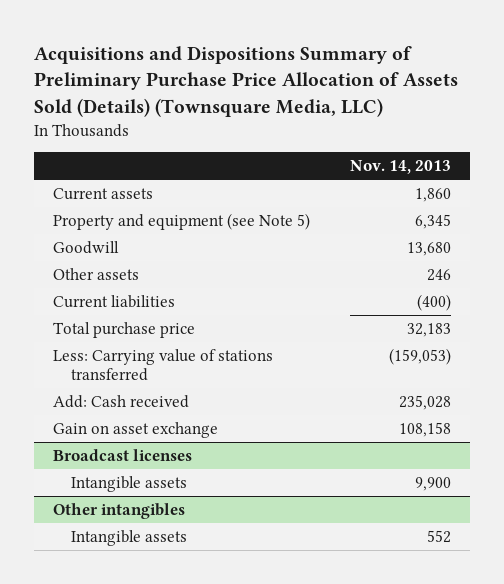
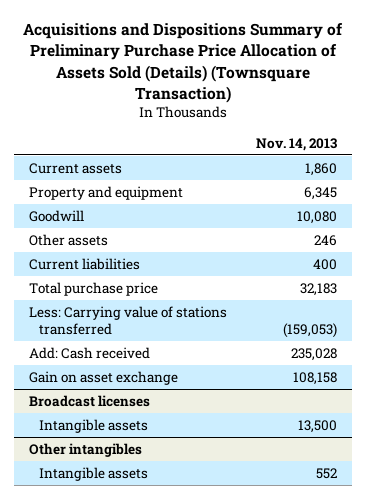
[33,46,458,117] Acquisitions and Dispositions Summary of Preliminary Purchase Price Allocation of Assets Sold (Details) (Townsquare Media, LLC) -> [23,23,344,103] Acquisitions and Dispositions Summary of Preliminary Purchase Price Allocation of Assets Sold (Details) (Townsquare Transaction)
[53,212,311,230] Property and equipment (see Note 5) -> [28,185,183,200] Property and equipment
[406,241,451,256] 13,680 -> [297,210,338,224] 10,080
[416,293,451,311] (400) -> [313,258,338,270] 400
[414,476,451,491] 9,900 -> [298,419,338,433] 13,500

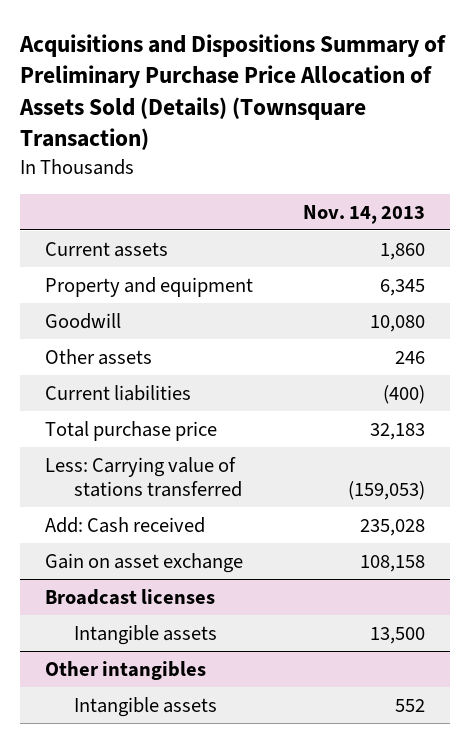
[313,258,338,270] 400 -> [383,384,426,404] (400)

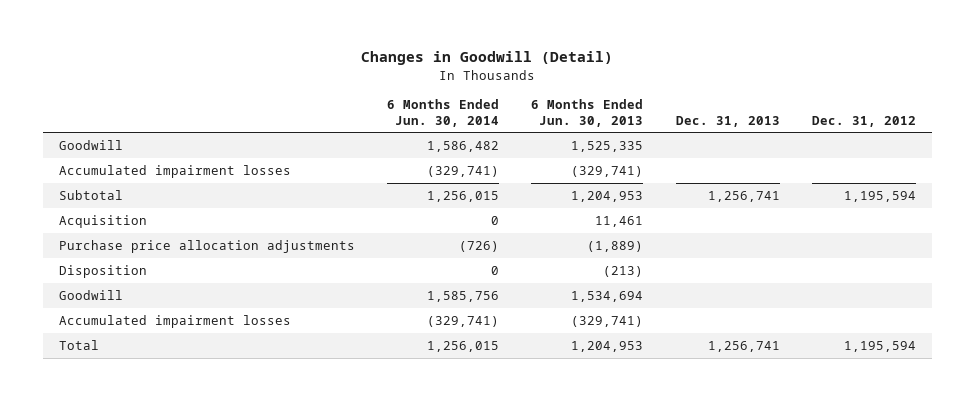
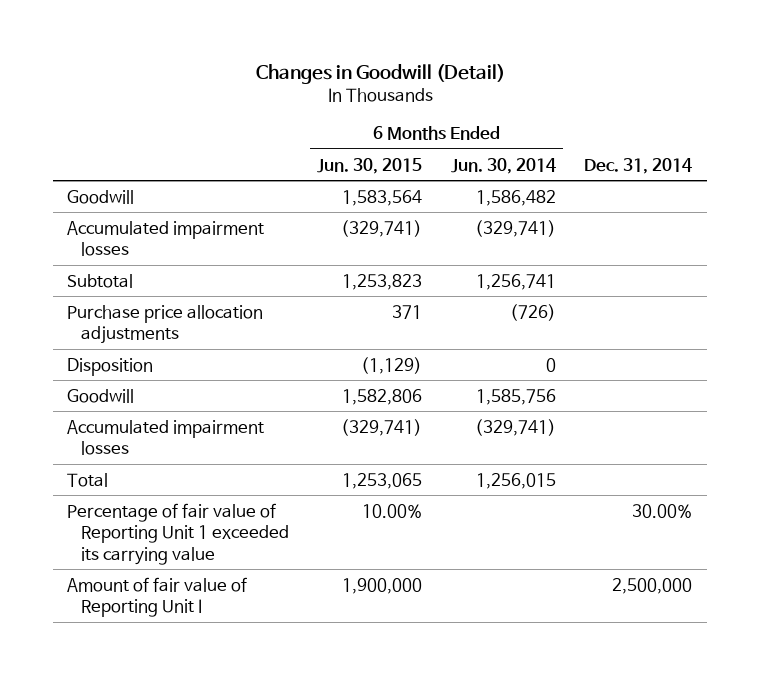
[531,99,644,127] 6 Months Ended Jun. 30, 2013 -> none
[675,115,780,127] Dec. 31, 2013 -> none
[811,115,916,127] Dec. 31, 2012 -> none
none -> [317,157,423,174] Jun. 30, 2015
none -> [584,157,693,174] Dec. 31, 2014
[58,214,147,228] Acquisition -> none
[427,190,500,202] 1,256,015 -> [475,273,556,290] 1,256,741
none -> [67,502,289,565] Percentage of fair value of Reporting Unit 1 exceeded its carrying value
none -> [67,576,248,618] Amount of fair value of Reporting Unit I

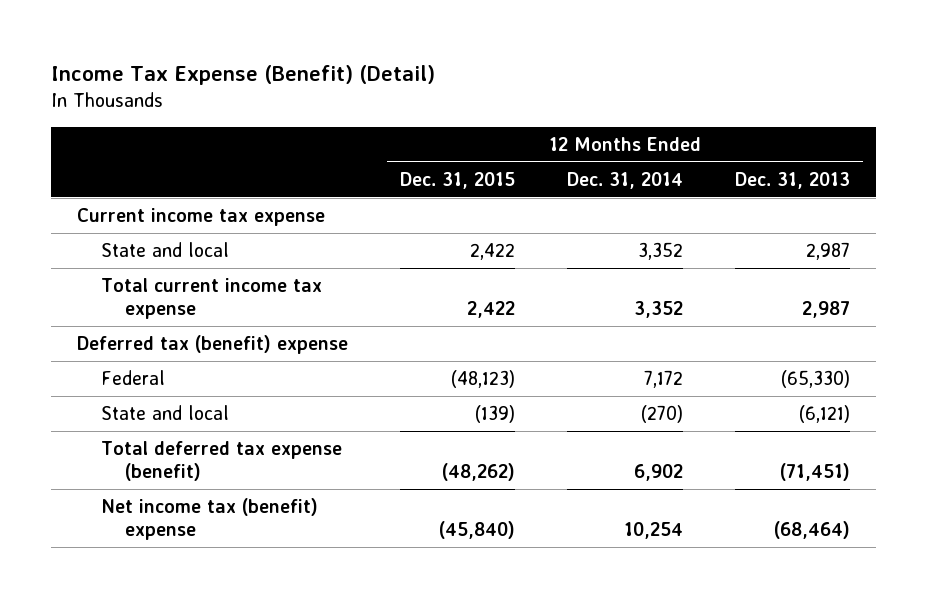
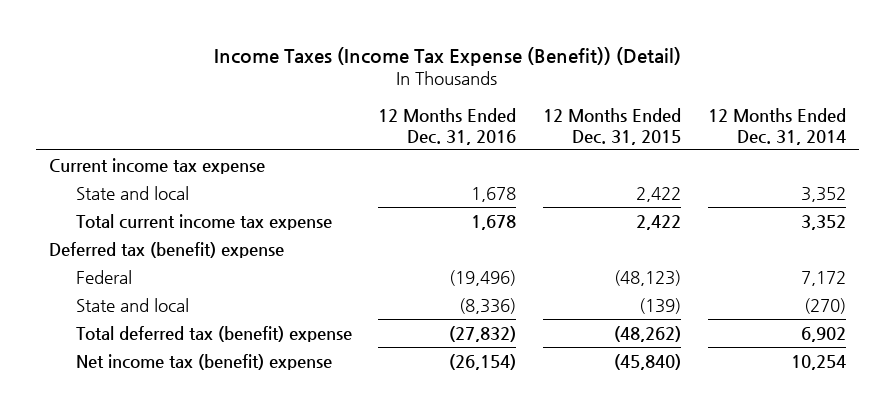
[51,65,436,86] Income Tax Expense (Benefit) (Detail) -> [214,46,682,66] Income Taxes (Income Tax Expense (Benefit)) (Detail)
[734,171,850,189] Dec. 31, 2013 -> none
none -> [378,107,517,145] 12 Months Ended Dec. 31, 2016
[101,441,343,481] Total deferred tax expense (benefit) -> [75,325,352,342] Total deferred tax (benefit) expense

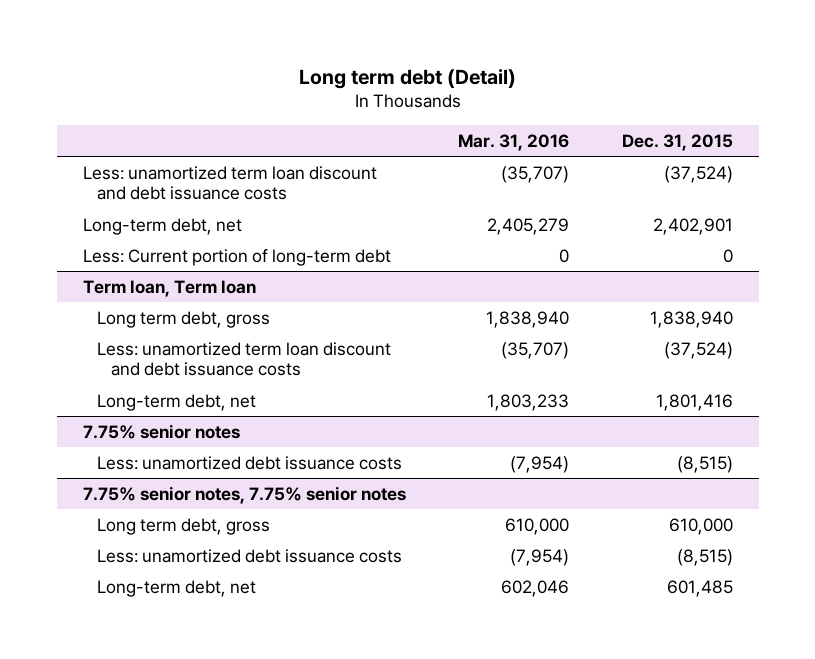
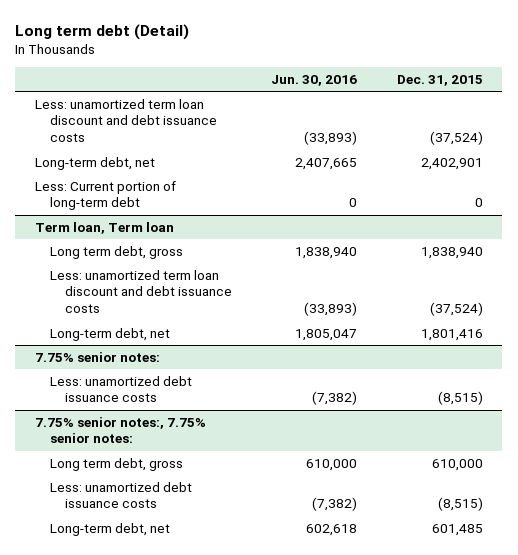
[458,133,570,151] Mar. 31, 2016 -> none
none -> [271,75,358,87] Jun. 30, 2016
[82,423,240,439] 7.75% senior notes -> [35,351,161,362] 7.75% senior notes:
[82,485,406,504] 7.75% senior notes, 7.75% senior notes -> [35,416,207,444] 7.75% senior notes:, 7.75% senior notes:

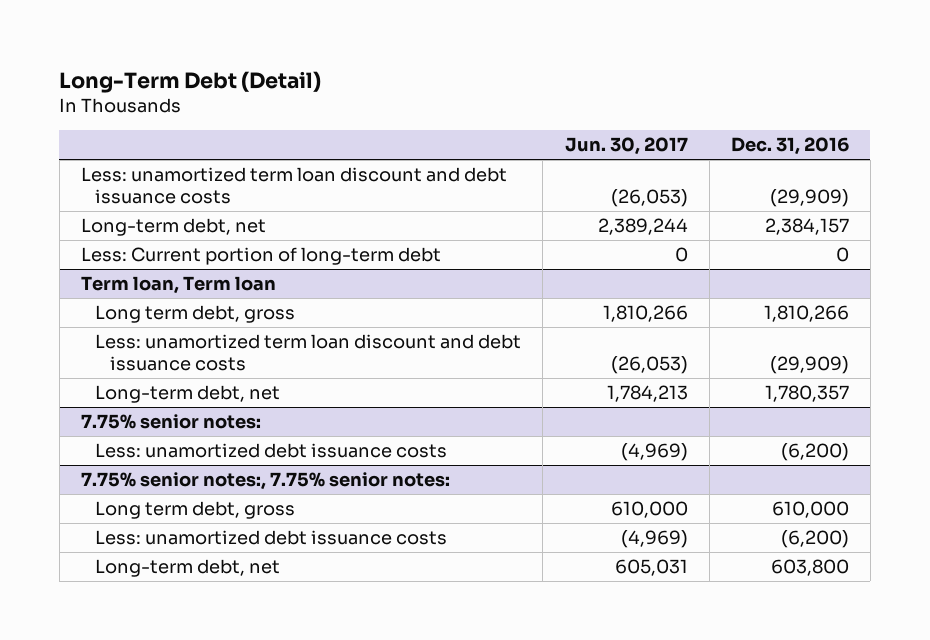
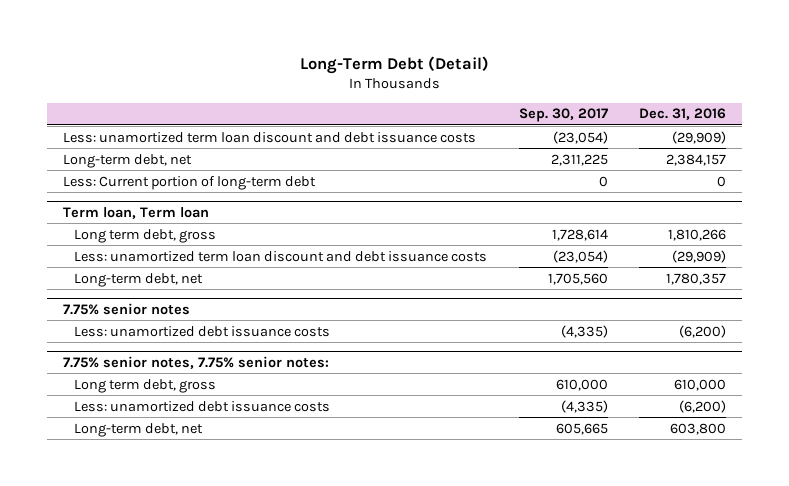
[564,137,688,156] Jun. 30, 2017 -> none
none -> [518,108,608,123] Sep. 30, 2017
[81,414,262,430] 7.75% senior notes: -> [62,302,190,315] 7.75% senior notes
[81,472,451,491] 7.75% senior notes:, 7.75% senior notes: -> [62,355,329,369] 7.75% senior notes, 7.75% senior notes:

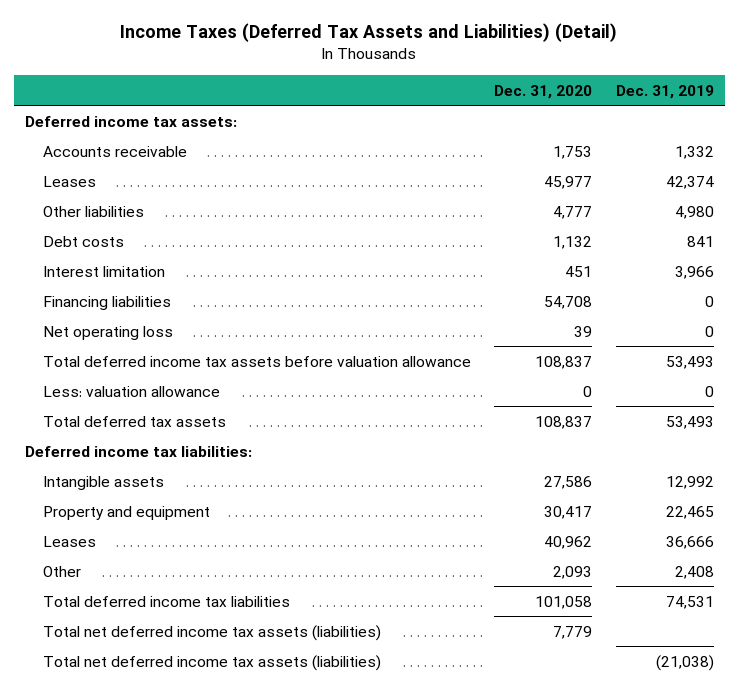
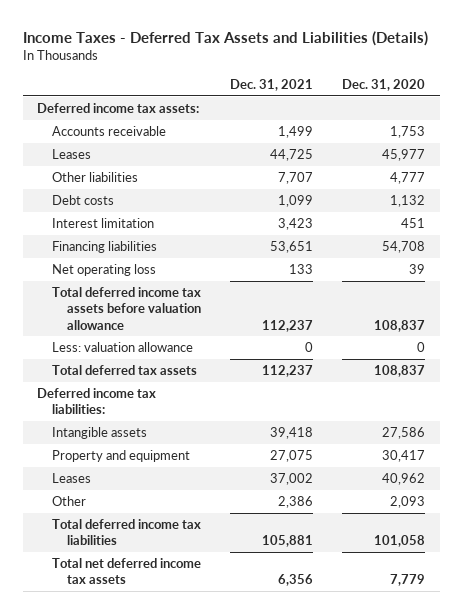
[120,23,618,43] Income Taxes (Deferred Tax Assets and Liabilities) (Detail) -> [22,30,428,46] Income Taxes - Deferred Tax Assets and Liabilities (Details)
[615,84,714,99] Dec. 31, 2019 -> none
none -> [230,78,314,91] Dec. 31, 2021
[43,654,382,671] Total net deferred income tax assets (liabilities) -> none
[43,624,382,641] Total net deferred income tax assets (liabilities) -> [52,557,202,585] Total net deferred income tax assets

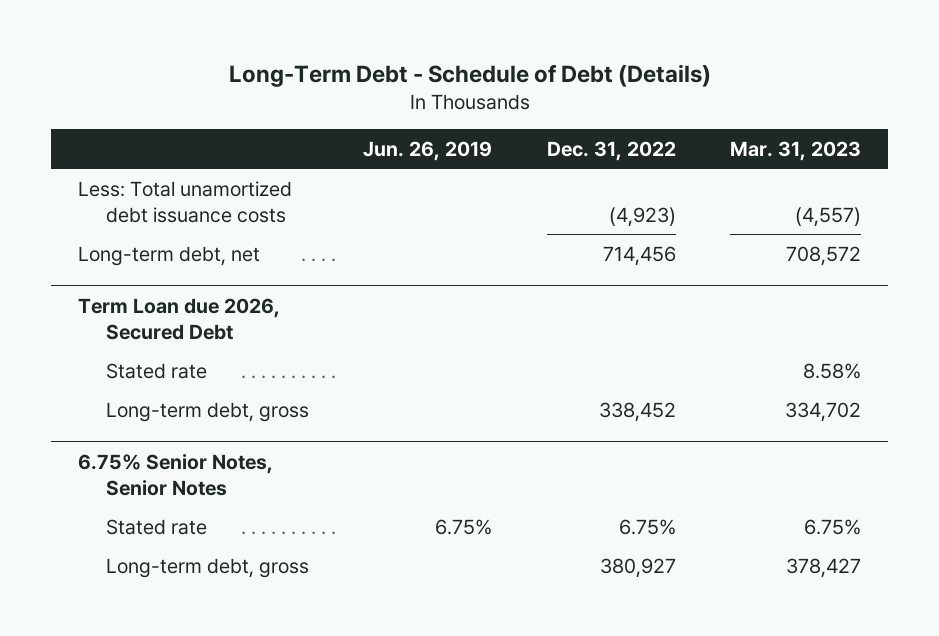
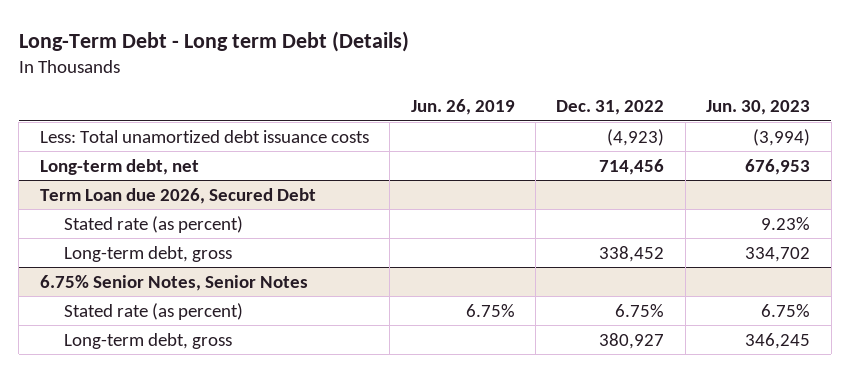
[228,63,711,87] Long-Term Debt - Schedule of Debt (Details) -> [18,30,409,52] Long-Term Debt - Long term Debt (Details)
[730,140,862,161] Mar. 31, 2023 -> none
none -> [706,100,811,116] Jun. 30, 2023
[105,362,207,379] Stated rate -> [63,215,243,233] Stated rate (as percent)
[105,518,207,535] Stated rate -> [63,302,243,320] Stated rate (as percent)

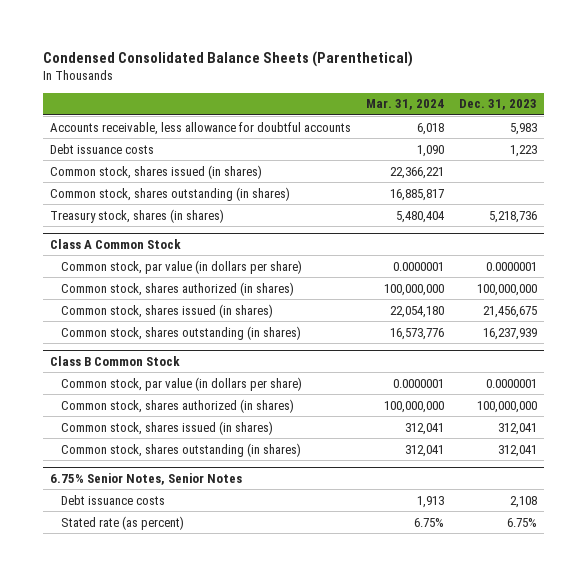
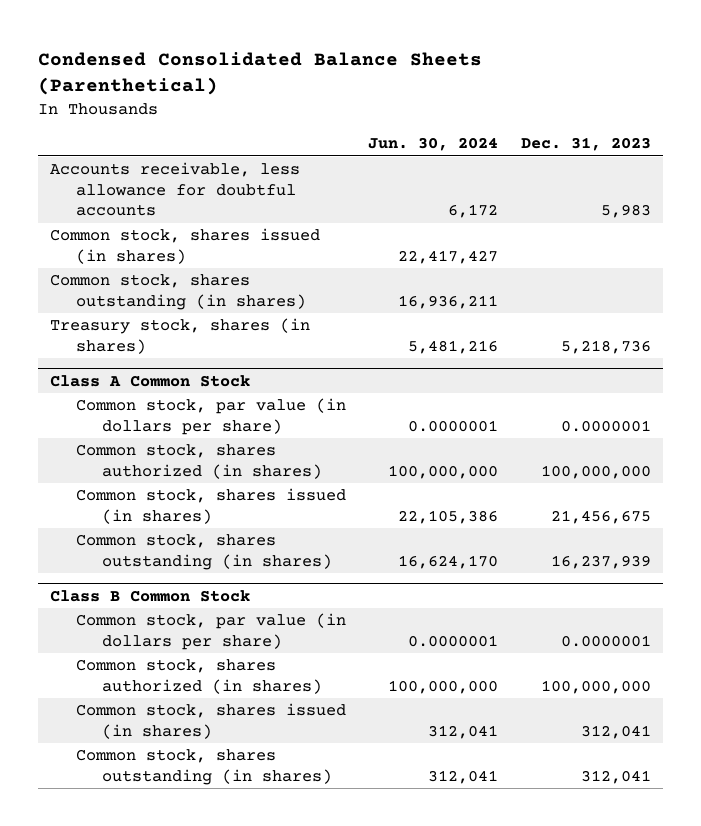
[366,99,445,111] Mar. 31, 2024 -> none
none -> [368,136,499,151] Jun. 30, 2024
[50,143,155,154] Debt issuance costs -> none
[50,472,243,485] 6.75% Senior Notes, Senior Notes -> none
[61,494,166,505] Debt issuance costs -> none
[61,515,185,530] Stated rate (as percent) -> none

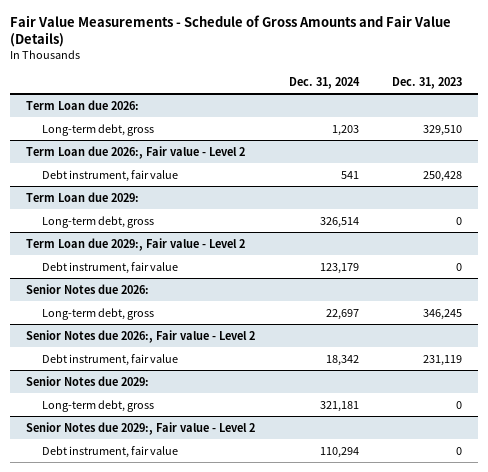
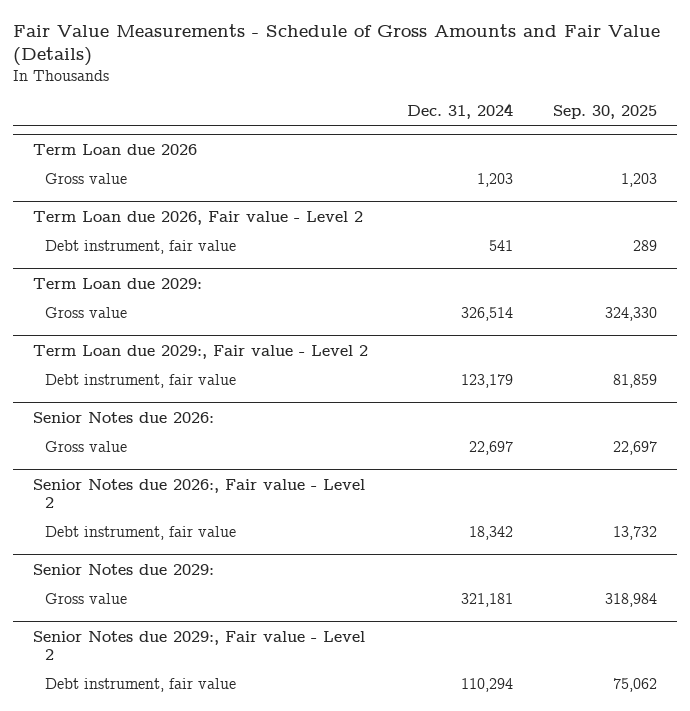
[391,77,462,90] Dec. 31, 2023 -> none
none -> [552,104,657,119] Sep. 30, 2025
[26,99,140,110] Term Loan due 2026: -> [32,143,197,155] Term Loan due 2026
[41,123,154,136] Long-term debt, gross -> [44,172,127,184] Gross value
[26,145,246,159] Term Loan due 2026:, Fair value - Level 2 -> [32,210,363,225] Term Loan due 2026, Fair value - Level 2
[41,215,154,228] Long-term debt, gross -> [44,306,127,318] Gross value
[41,307,154,320] Long-term debt, gross -> [44,440,127,452] Gross value
[41,399,154,412] Long-term debt, gross -> [44,592,127,604] Gross value

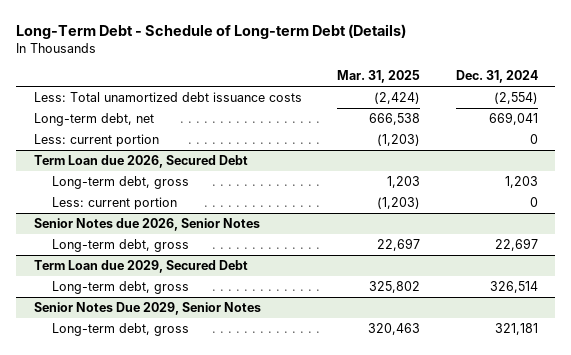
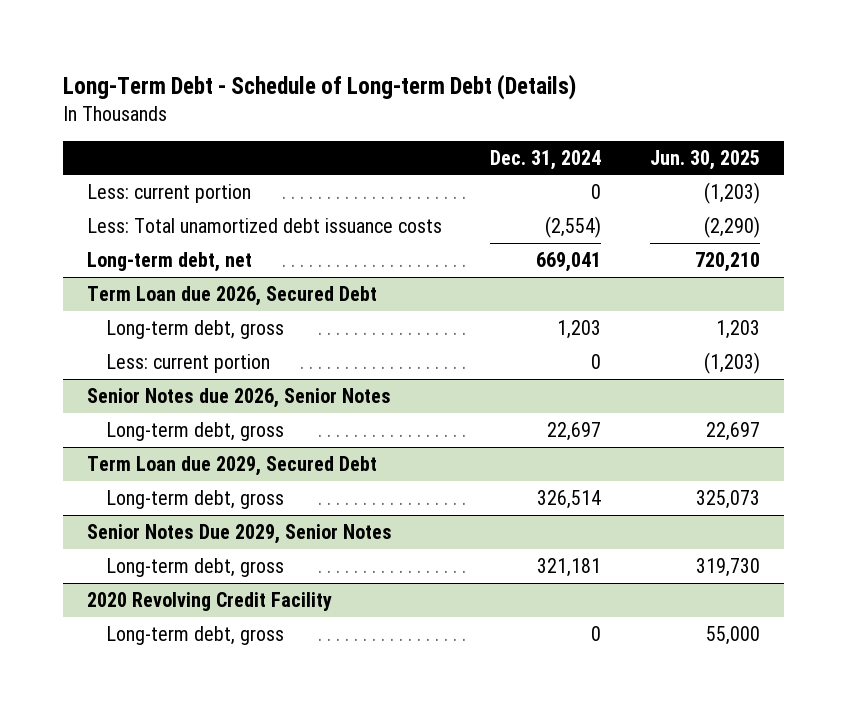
[337,70,421,84] Mar. 31, 2025 -> none
none -> [649,149,760,170] Jun. 30, 2025
[33,133,159,147] Less: current portion -> [86,183,251,203] Less: current portion
none -> [86,591,332,611] 2020 Revolving Credit Facility
none -> [105,625,284,645] Long-term debt, gross

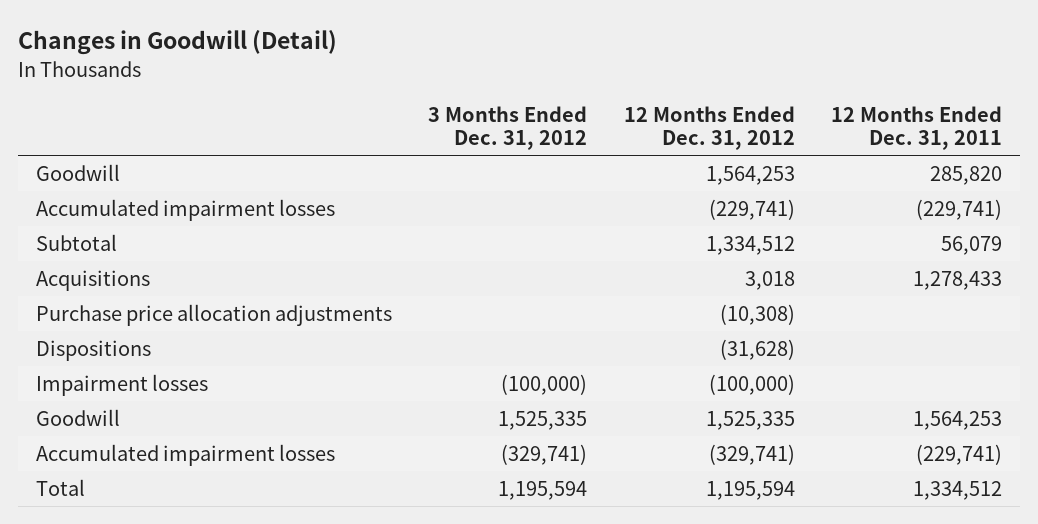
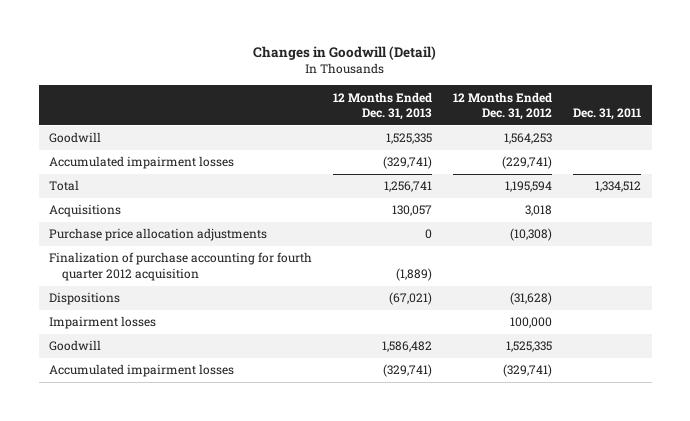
[428,105,588,151] 3 Months Ended Dec. 31, 2012 -> none
[830,105,1002,151] 12 Months Ended Dec. 31, 2011 -> none
none -> [333,91,433,120] 12 Months Ended Dec. 31, 2013
none -> [573,107,642,120] Dec. 31, 2011
[36,233,118,251] Subtotal -> none
[36,478,86,496] Total -> [49,180,80,192] Total
none -> [49,252,313,281] Finalization of purchase accounting for fourth quarter 2012 acquisition
[708,373,795,395] (100,000) -> [510,317,553,329] 100,000

